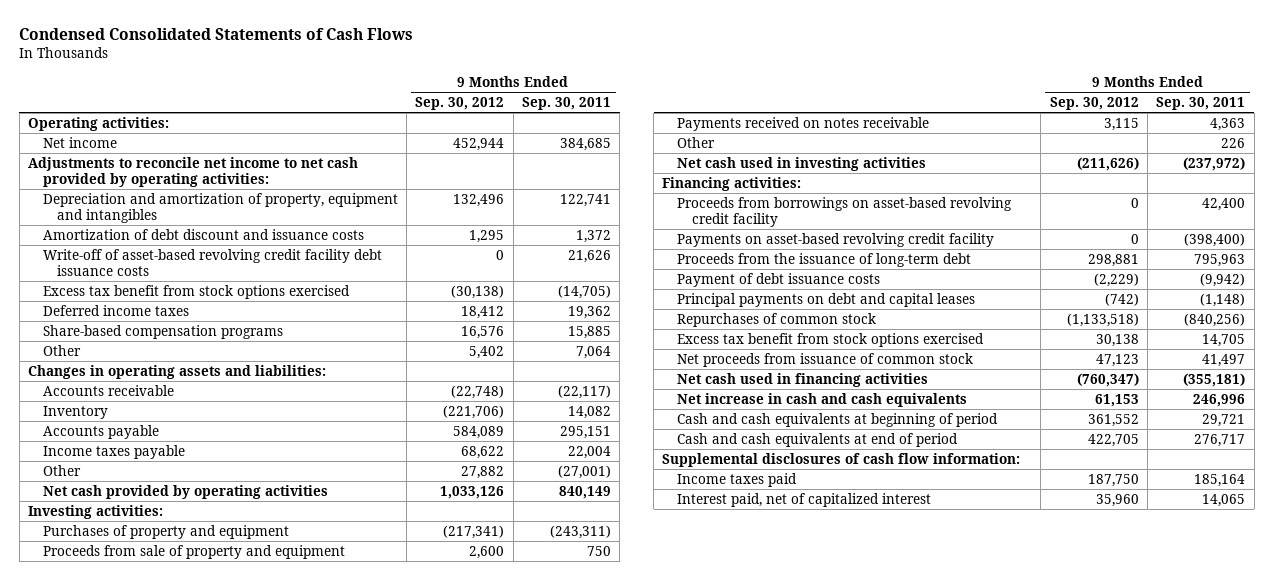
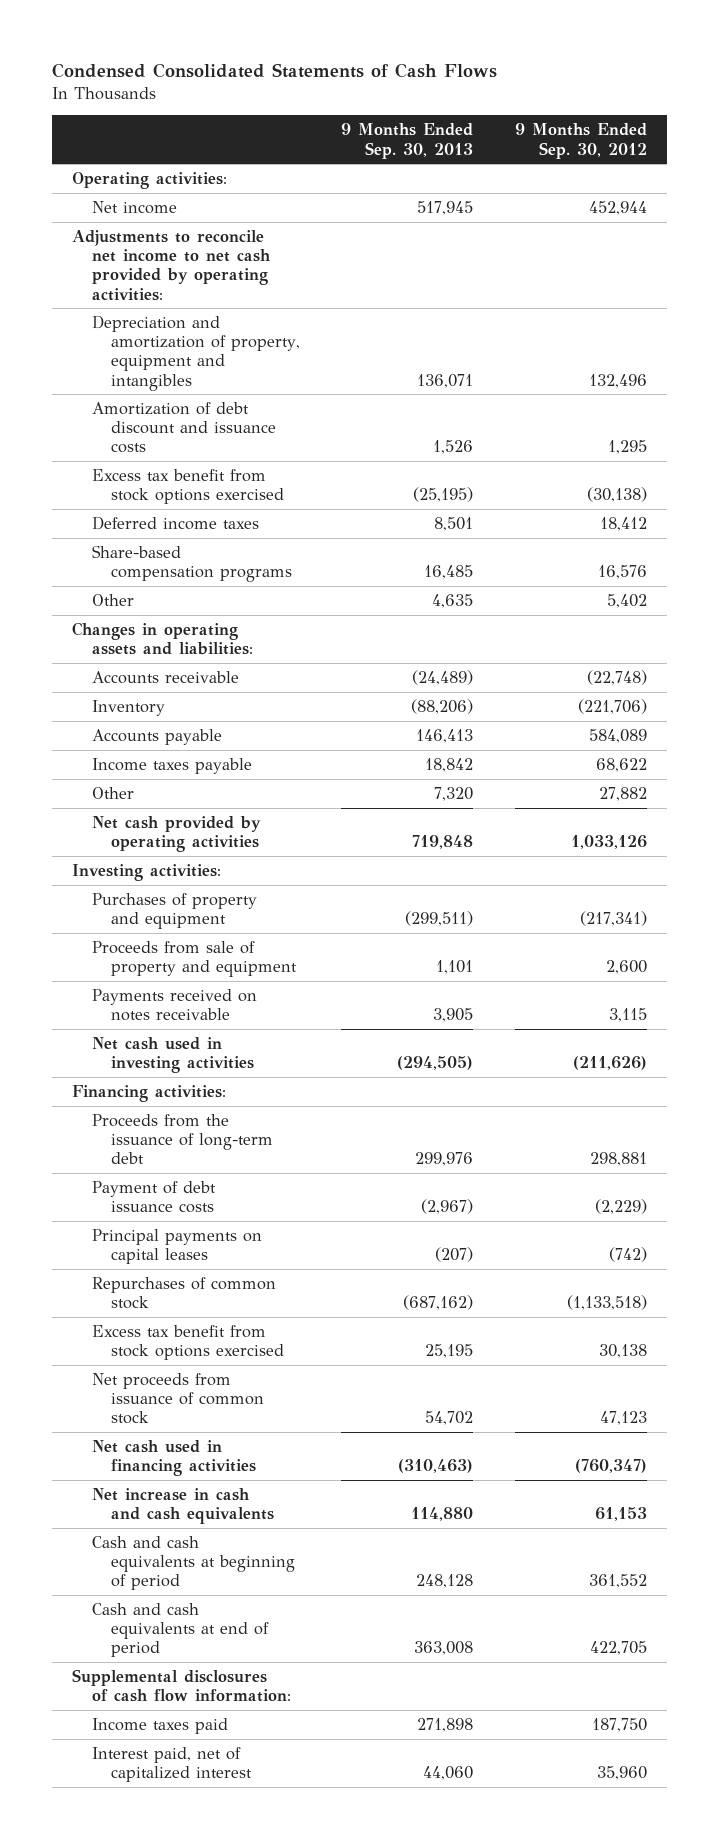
[522,96,612,110] Sep. 30, 2011 -> none
none -> [341,123,474,159] 9 Months Ended Sep. 30, 2013
[42,248,382,276] Write-off of asset-based revolving credit facility debt issuance costs -> none
[677,136,716,148] Other -> none
[677,196,1013,227] Proceeds from borrowings on asset-based revolving credit facility -> none
[677,232,995,247] Payments on asset-based revolving credit facility -> none
[677,292,976,307] Principal payments on debt and capital leases -> [91,1228,262,1265] Principal payments on capital leases

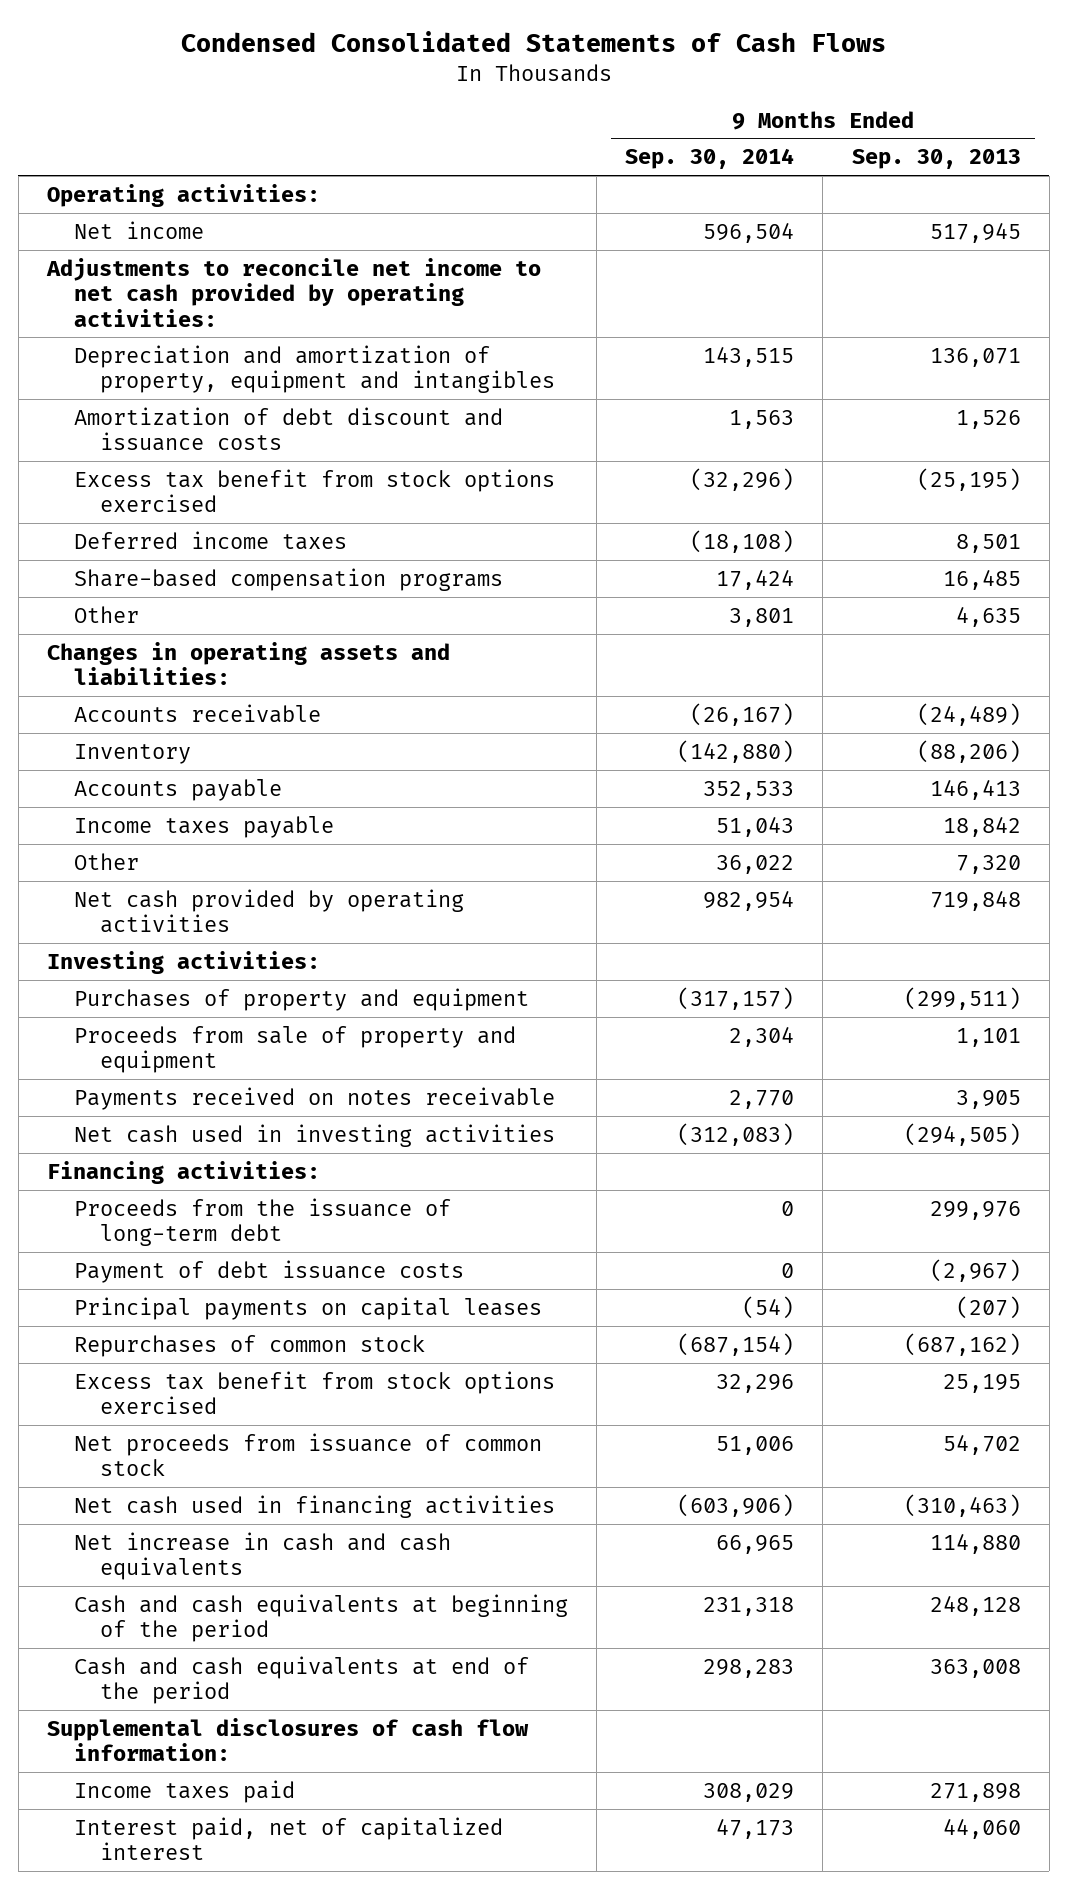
[514,123,647,159] 9 Months Ended Sep. 30, 2012 -> none
none -> [625,148,795,170] Sep. 30, 2014
[91,1535,295,1591] Cash and cash equivalents at beginning of period -> [73,1593,568,1643] Cash and cash equivalents at beginning of the period
[91,1602,269,1658] Cash and cash equivalents at end of period -> [73,1655,529,1705] Cash and cash equivalents at end of the period

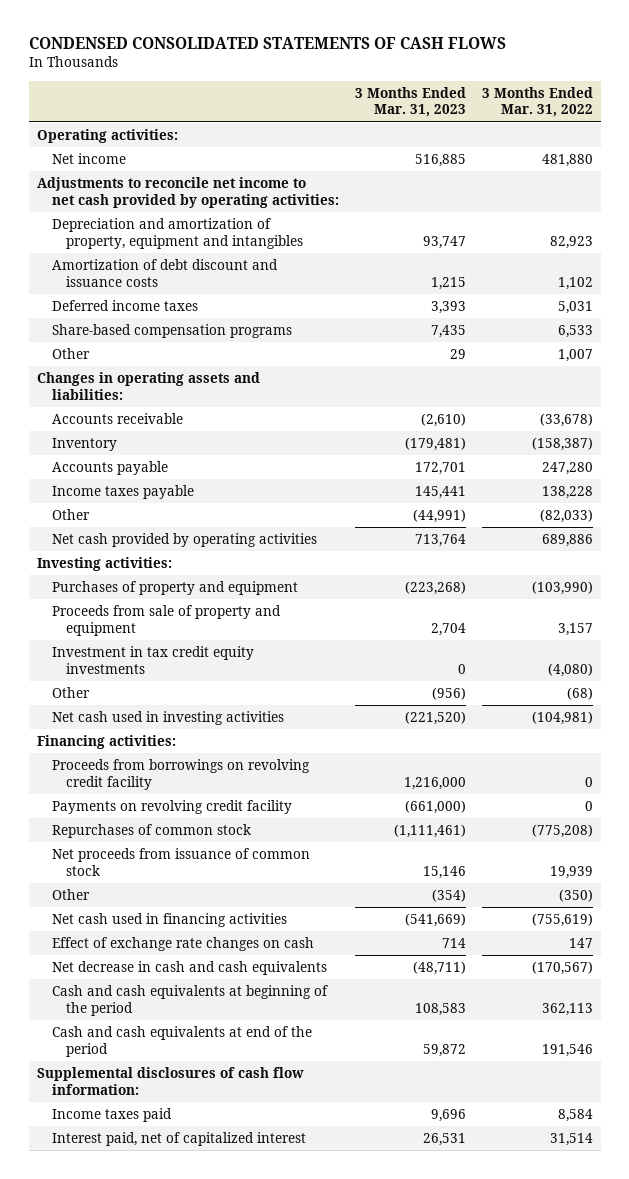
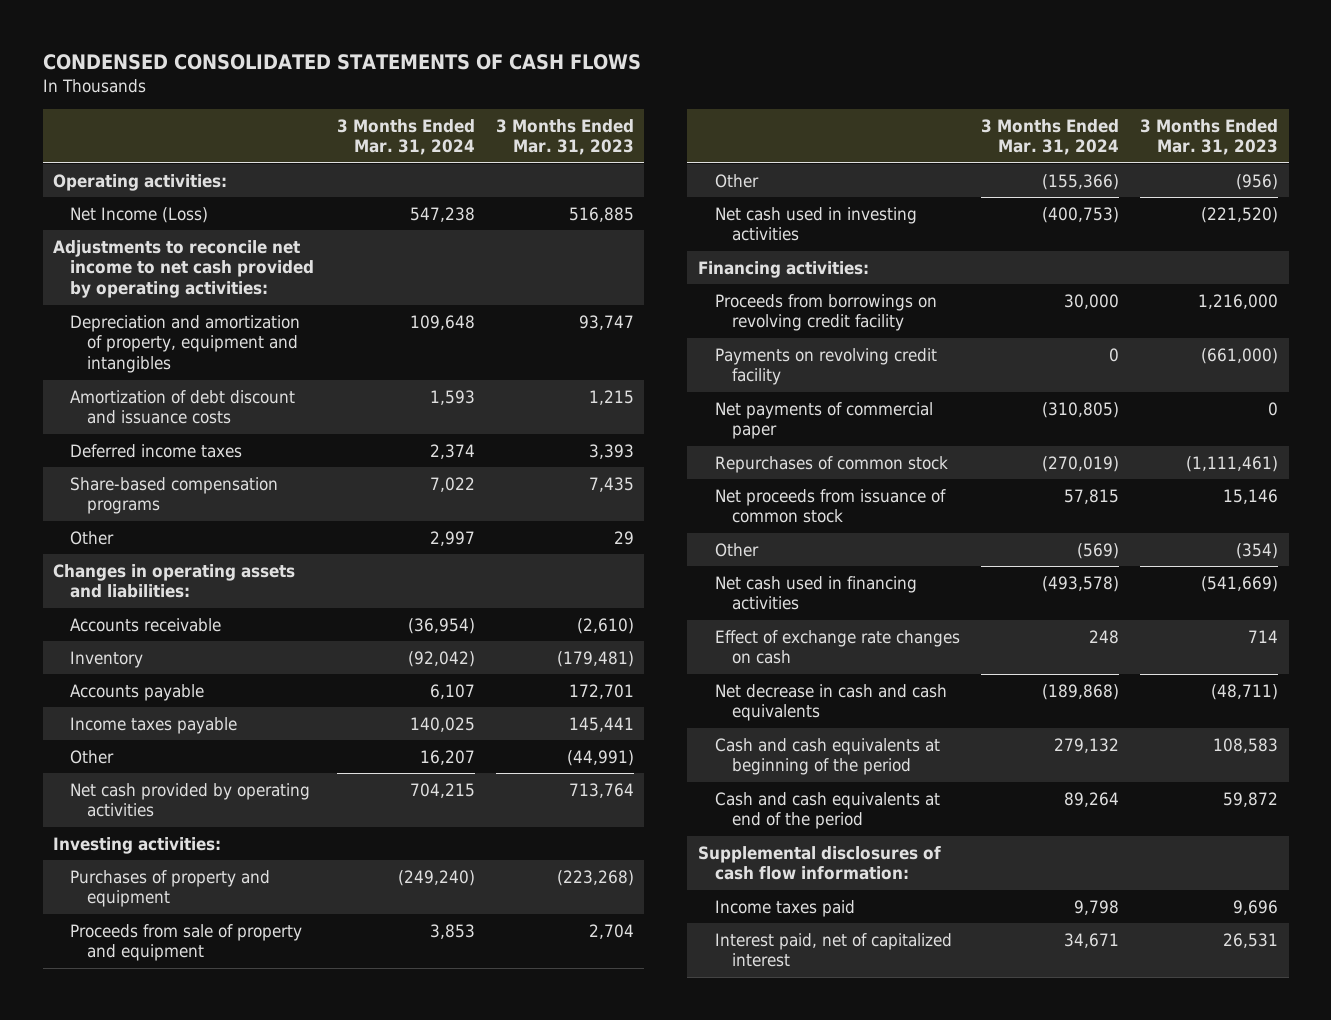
[481,86,593,118] 3 Months Ended Mar. 31, 2022 -> none
none -> [336,118,475,156] 3 Months Ended Mar. 31, 2024
[51,152,126,164] Net income -> [70,206,209,223] Net Income (Loss)
[51,645,254,674] Investment in tax credit equity investments -> none
none -> [714,401,933,440] Net payments of commercial paper

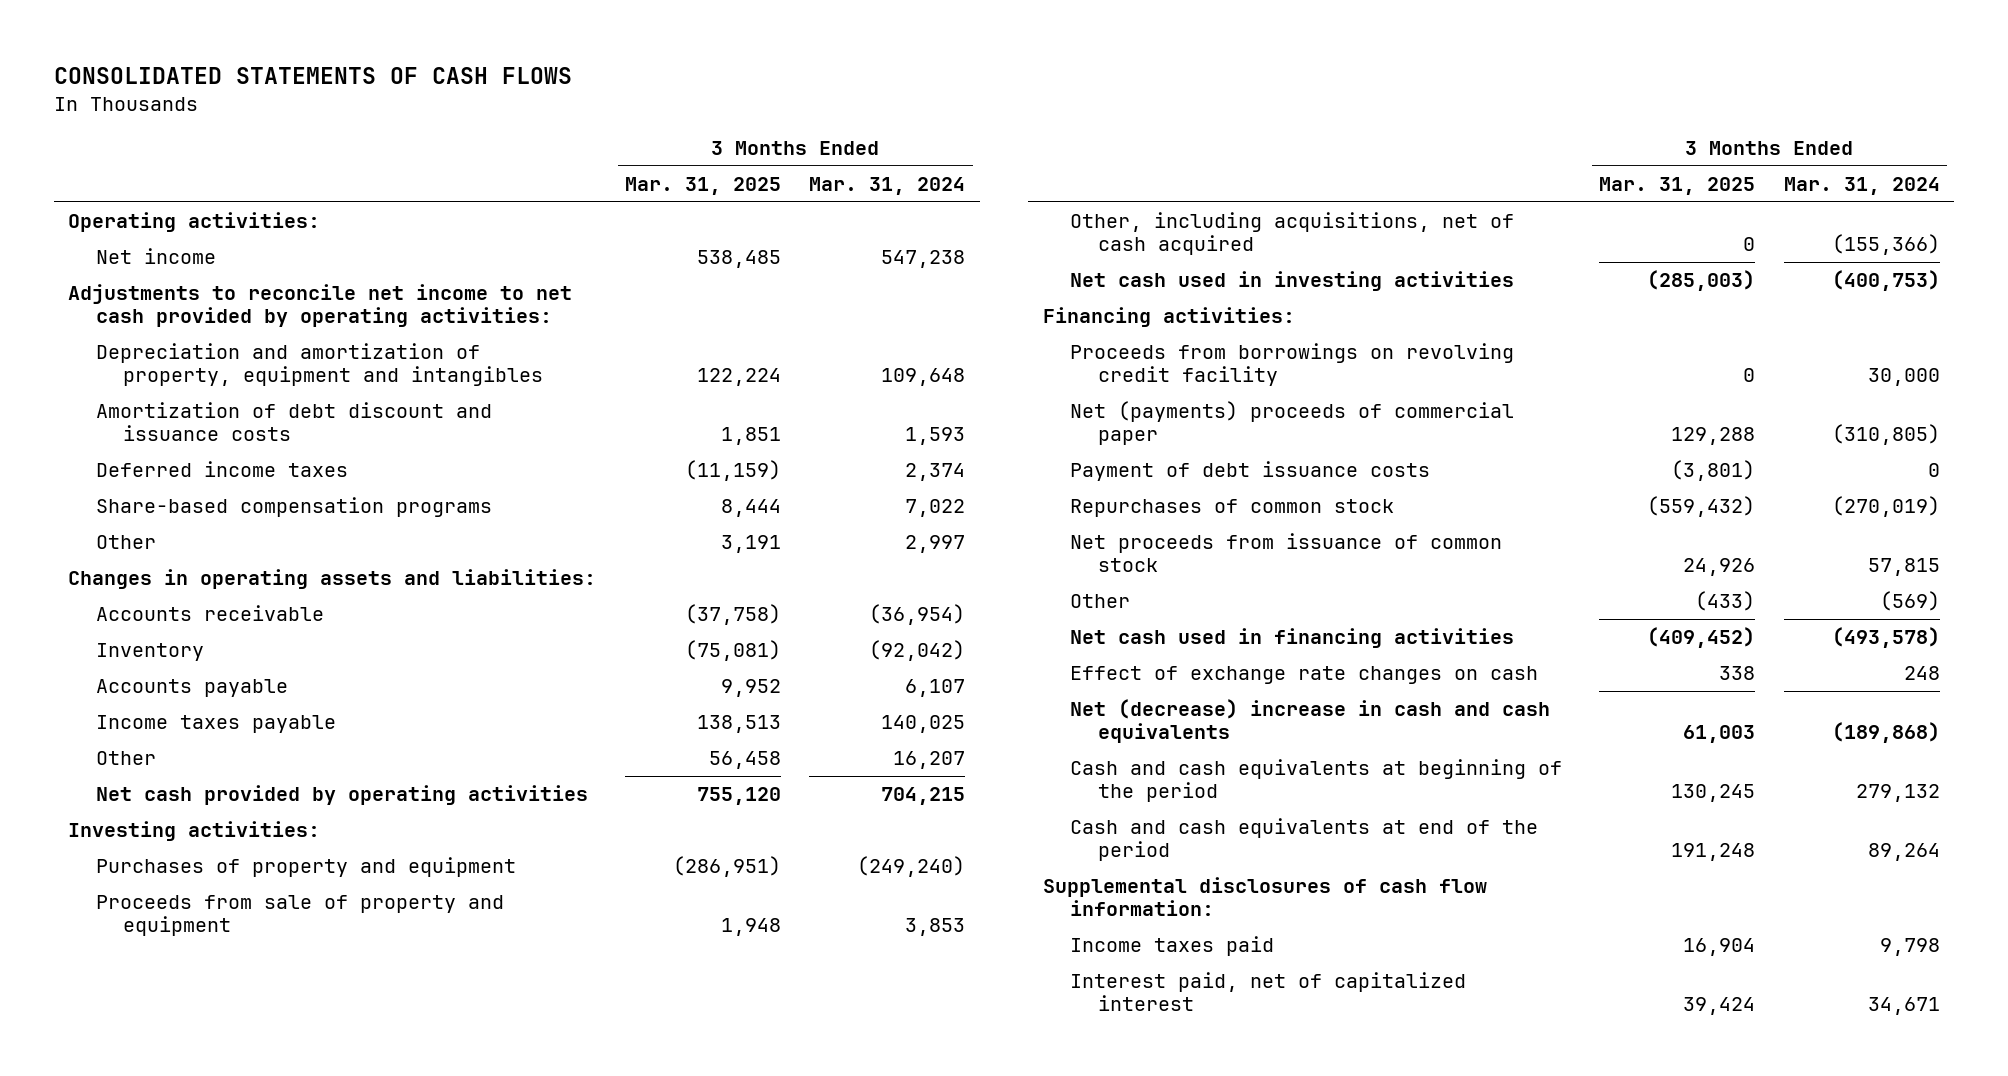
[42,53,641,70] CONDENSED CONSOLIDATED STATEMENTS OF CASH FLOWS -> [53,67,572,85] CONSOLIDATED STATEMENTS OF CASH FLOWS
[495,118,634,156] 3 Months Ended Mar. 31, 2023 -> none
none -> [624,176,781,195] Mar. 31, 2025
[70,206,209,223] Net Income (Loss) -> [95,248,216,265] Net income
[714,173,759,188] Other -> [1070,212,1515,256] Other, including acquisitions, net of cash acquired
[714,347,937,386] Payments on revolving credit facility -> none
[714,401,933,440] Net payments of commercial paper -> [1070,401,1515,446] Net (payments) proceeds of commercial paper
none -> [1070,461,1431,482] Payment of debt issuance costs
[714,683,947,722] Net decrease in cash and cash equivalents -> [1070,699,1551,744] Net (decrease) increase in cash and cash equivalents

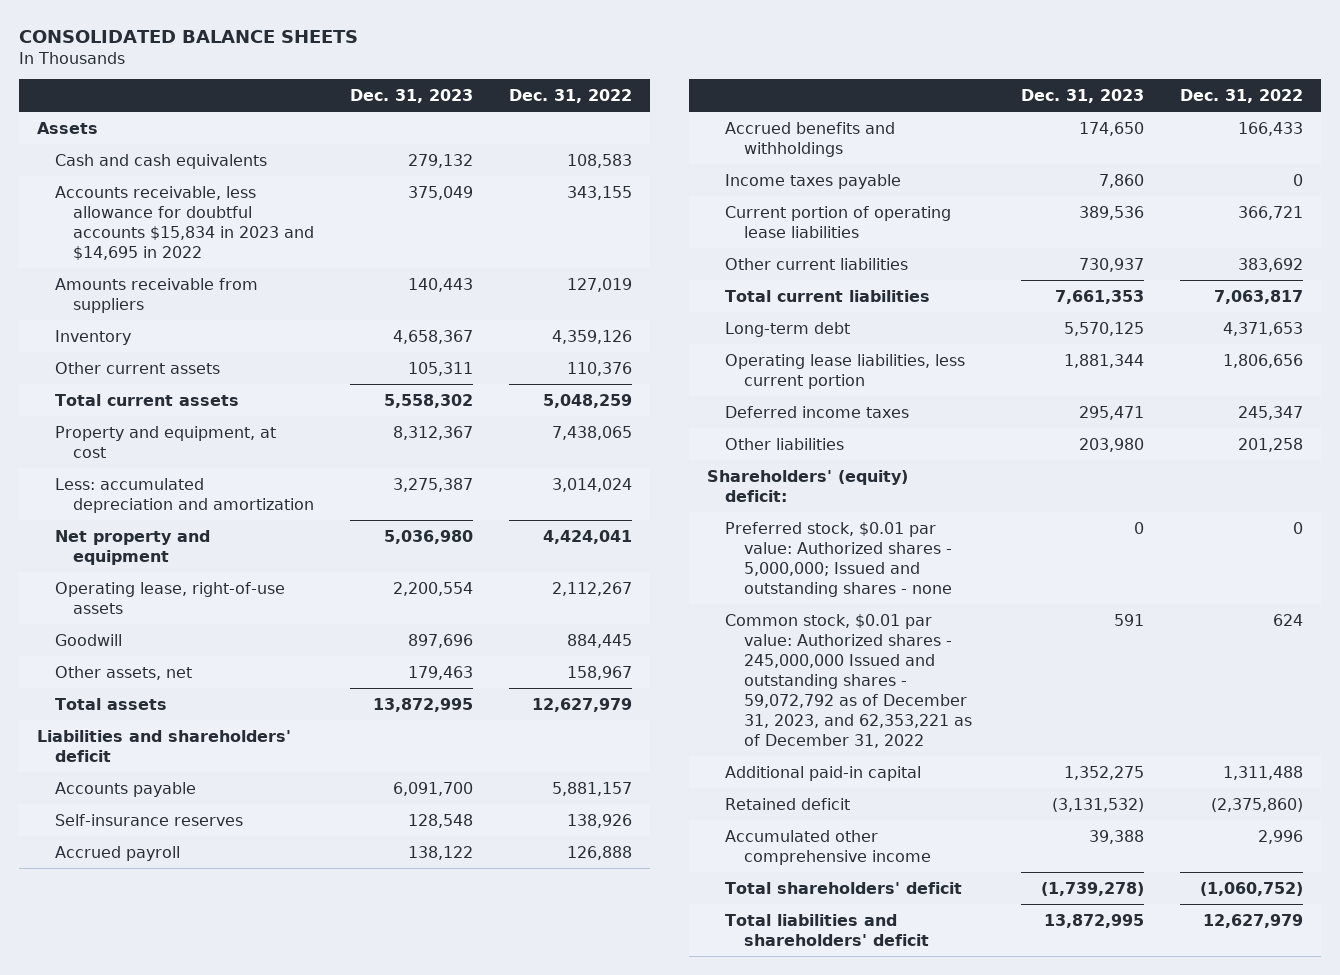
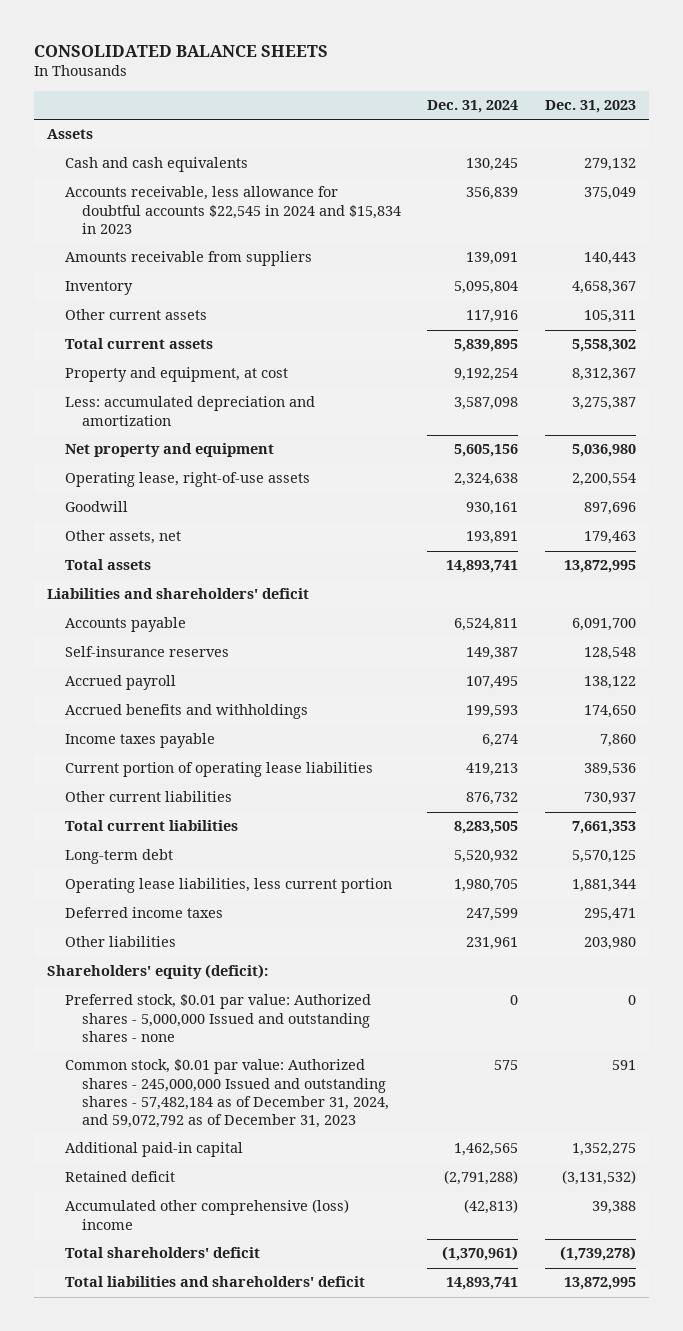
[509,88,633,103] Dec. 31, 2022 -> none
none -> [427,100,519,114] Dec. 31, 2024
[54,185,314,260] Accounts receivable, less allowance for doubtful accounts $15,834 in 2023 and $14,695 in 2022 -> [64,186,401,235] Accounts receivable, less allowance for doubtful accounts $22,545 in 2024 and $15,834 in 2023
[707,469,909,502] Shareholders' (equity) deficit: -> [47,964,269,980] Shareholders' equity (deficit):
[725,521,952,597] Preferred stock, $0.01 par value: Authorized shares - 5,000,000; Issued and outstanding shares - none -> [64,994,371,1043] Preferred stock, $0.01 par value: Authorized shares - 5,000,000 Issued and outstanding shares - none
[725,613,972,748] Common stock, $0.01 par value: Authorized shares - 245,000,000 Issued and outstanding shares - 59,072,792 as of December 31, 2023, and 62,353,221 as of December 31, 2022 -> [64,1059,389,1129] Common stock, $0.01 par value: Authorized shares - 245,000,000 Issued and outstanding shares - 57,482,184 as of December 31, 2024, and 59,072,792 as of December 31, 2023
[725,829,931,865] Accumulated other comprehensive income -> [64,1199,349,1230] Accumulated other comprehensive (loss) income

